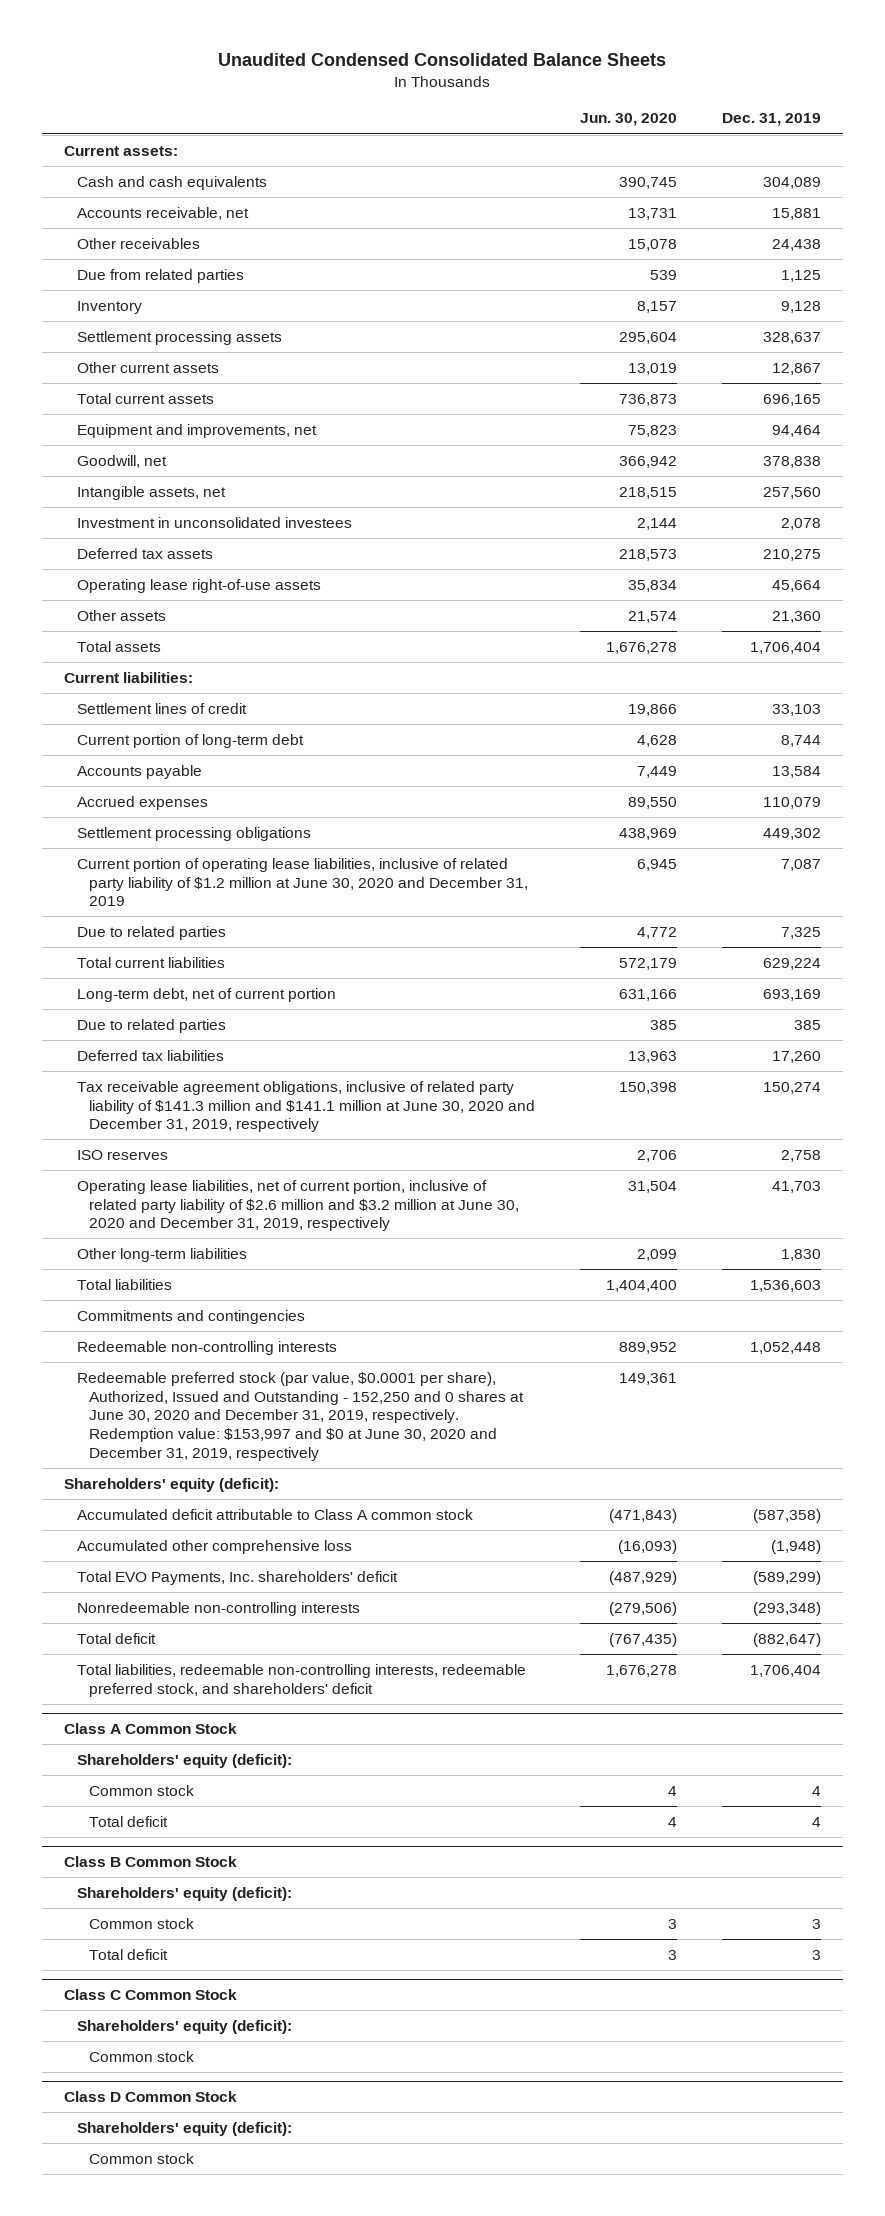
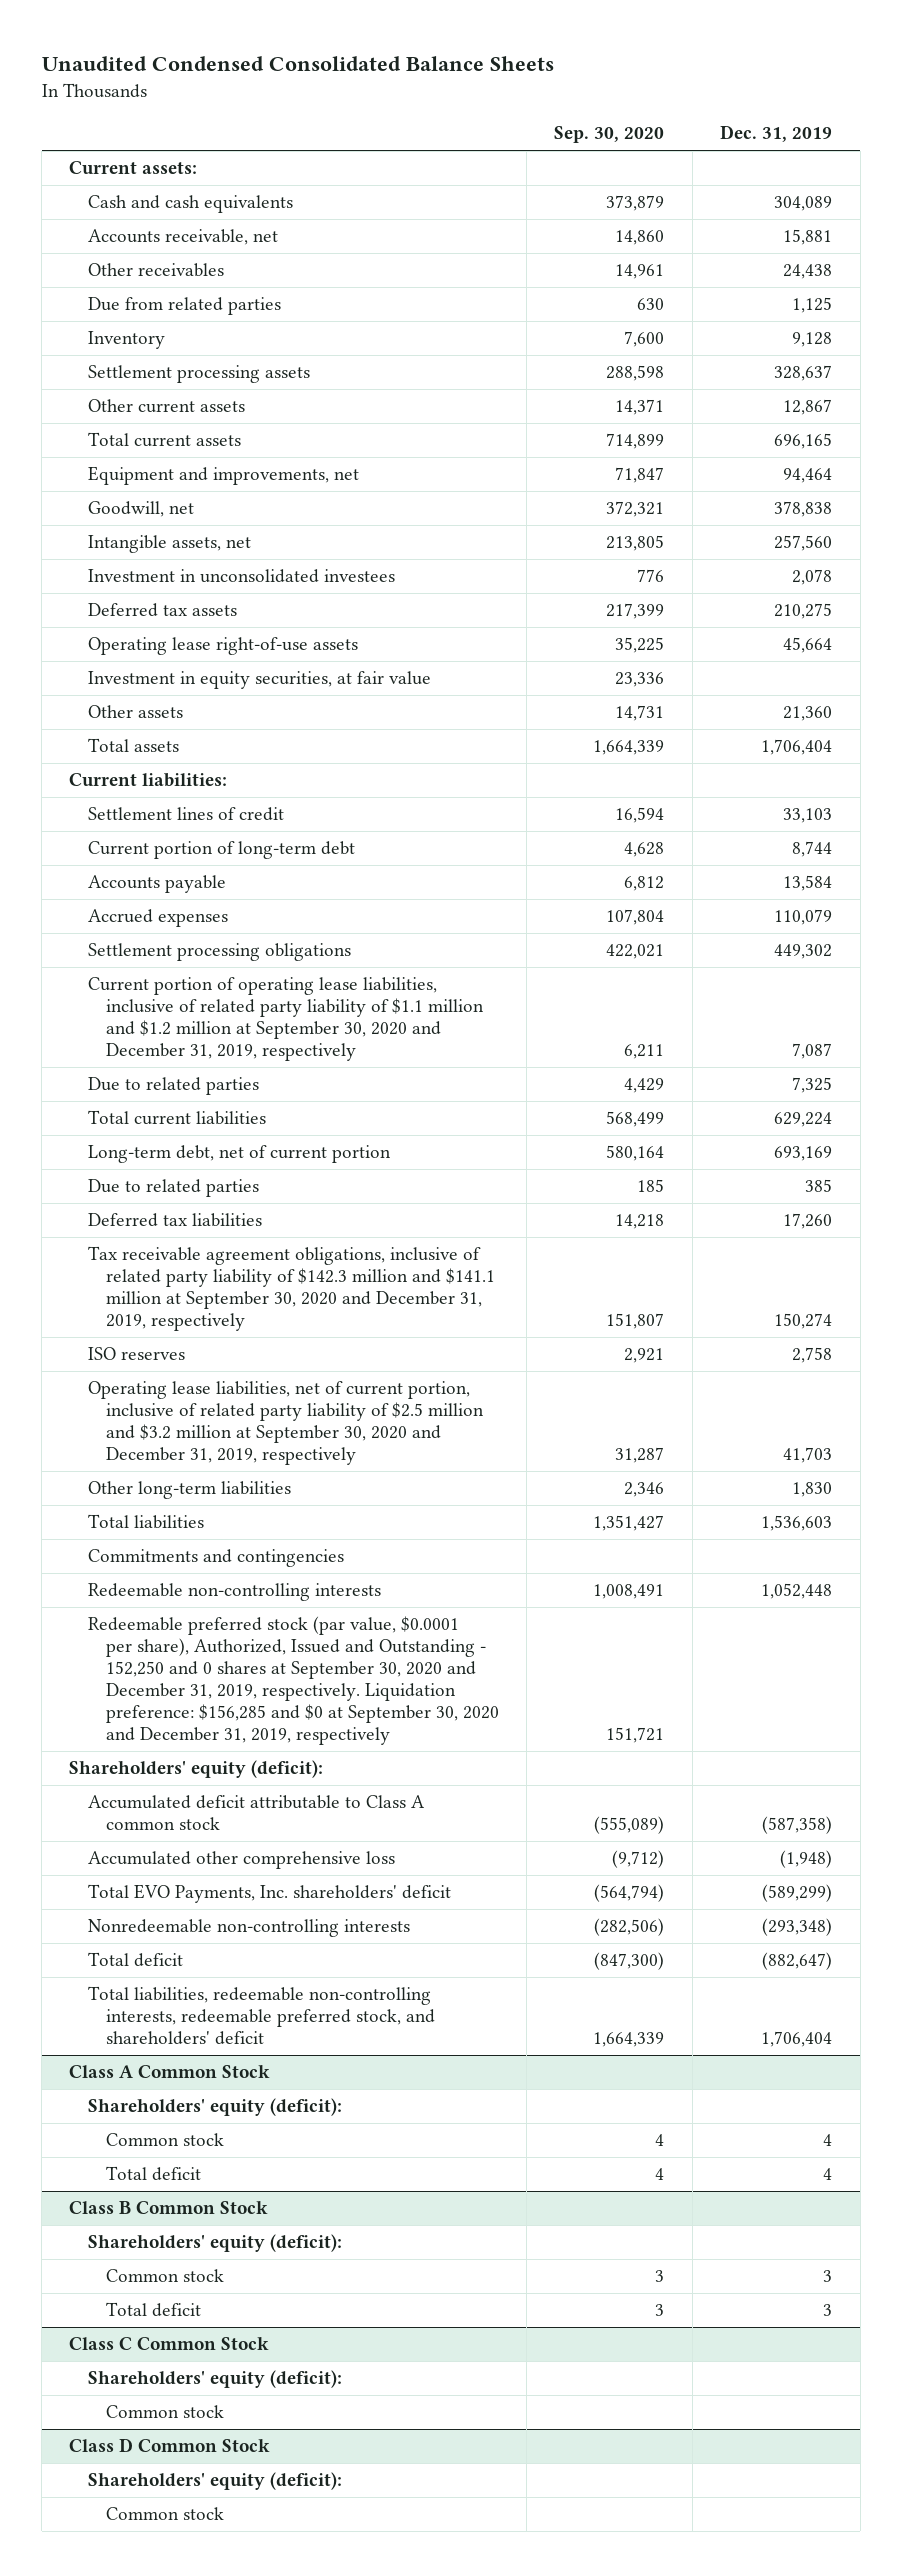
[579,113,677,127] Jun. 30, 2020 -> none
none -> [554,126,665,144] Sep. 30, 2020
none -> [87,671,431,690] Investment in equity securities, at fair value
[76,857,529,907] Current portion of operating lease liabilities, inclusive of related party liability of $1.2 million at June 30, 2020 and December 31, 2019 -> [87,977,484,1062] Current portion of operating lease liabilities, inclusive of related party liability of $1.1 million and $1.2 million at September 30, 2020 and December 31, 2019, respectively
[76,1080,536,1133] Tax receivable agreement obligations, inclusive of related party liability of $141.3 million and $141.1 million at June 30, 2020 and December 31, 2019, respectively -> [87,1246,495,1332] Tax receivable agreement obligations, inclusive of related party liability of $142.3 million and $141.1 million at September 30, 2020 and December 31, 2019, respectively
[76,1179,520,1232] Operating lease liabilities, net of current portion, inclusive of related party liability of $2.6 million and $3.2 million at June 30, 2020 and December 31, 2019, respectively -> [87,1381,484,1466] Operating lease liabilities, net of current portion, inclusive of related party liability of $2.5 million and $3.2 million at September 30, 2020 and December 31, 2019, respectively
[76,1371,525,1461] Redeemable preferred stock (par value, $0.0001 per share), Authorized, Issued and Outstanding - 152,250 and 0 shares at June 30, 2020 and December 31, 2019, respectively. Redemption value: $153,997 and $0 at June 30, 2020 and December 31, 2019, respectively -> [87,1616,499,1745] Redeemable preferred stock (par value, $0.0001 per share), Authorized, Issued and Outstanding - 152,250 and 0 shares at September 30, 2020 and December 31, 2019, respectively. Liquidation preference: $156,285 and $0 at September 30, 2020 and December 31, 2019, respectively

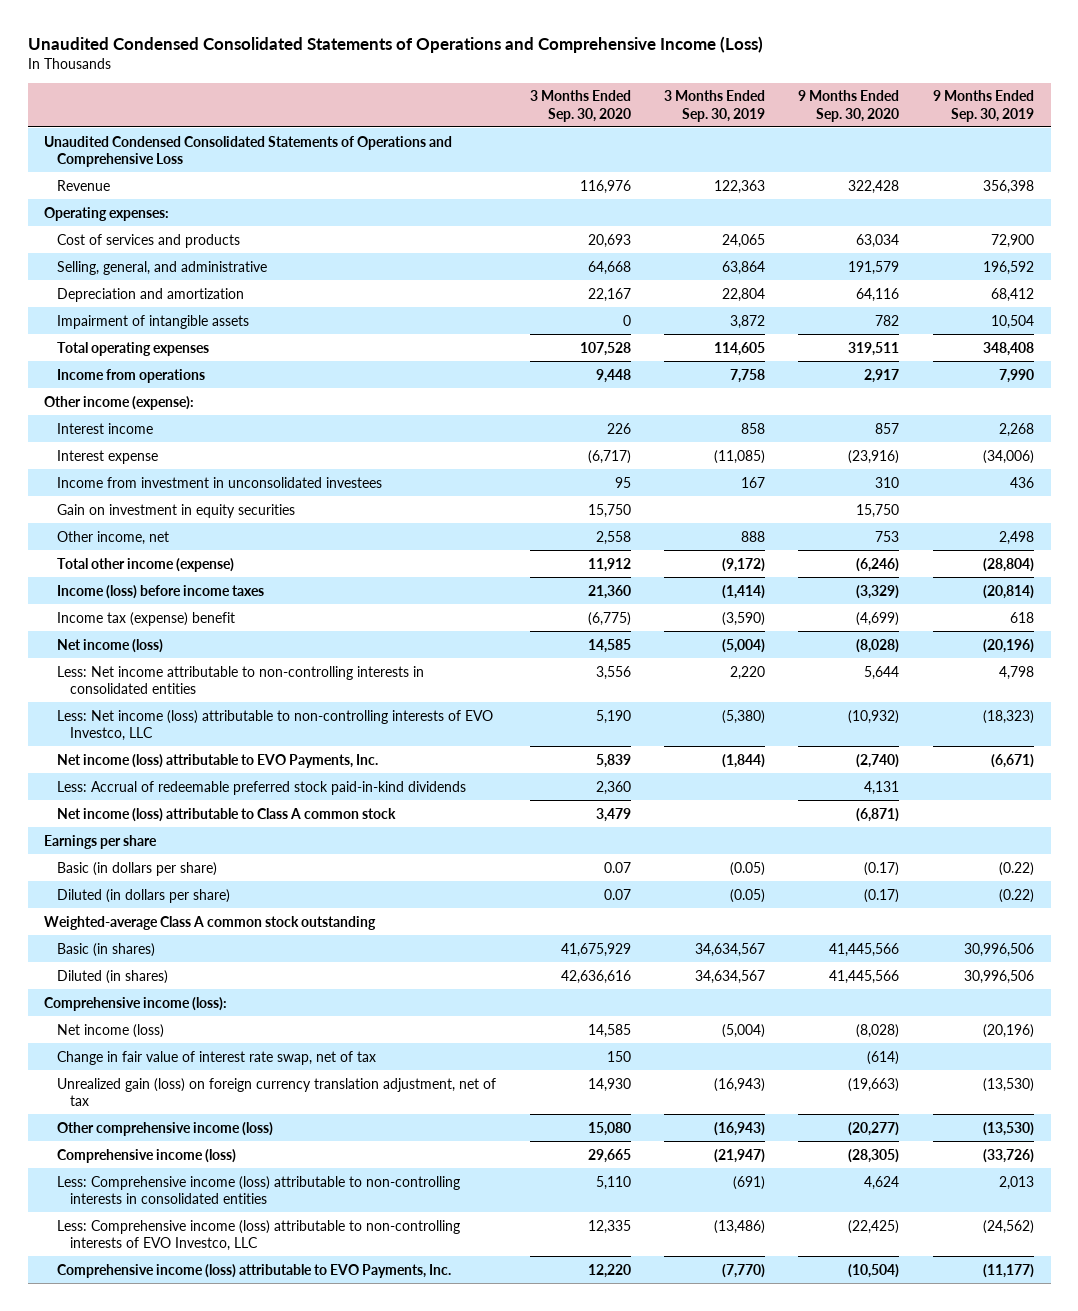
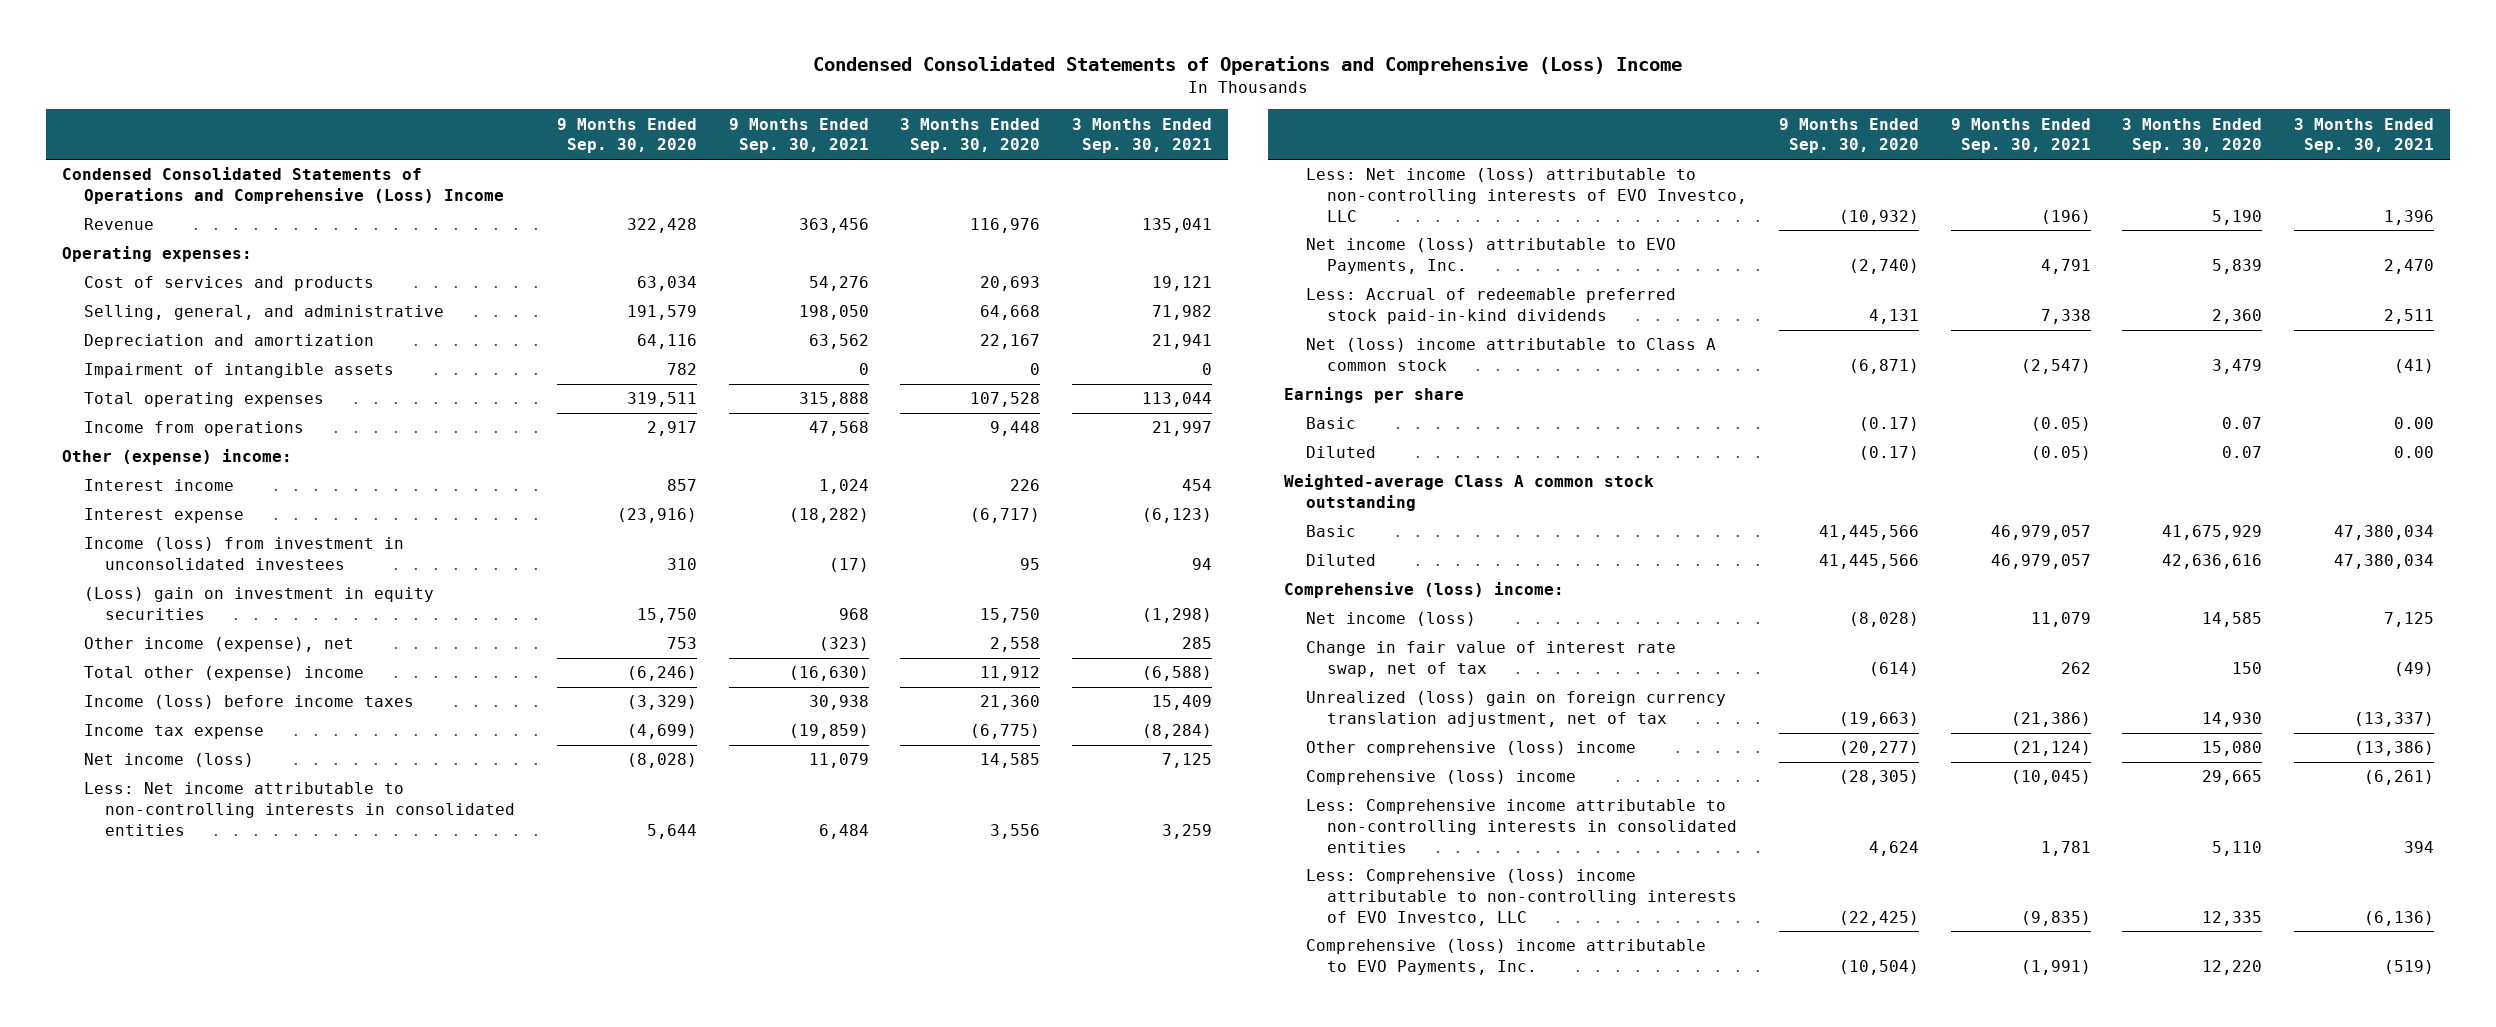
[27,35,763,53] Unaudited Condensed Consolidated Statements of Operations and Comprehensive Income (Loss) -> [813,56,1683,76] Condensed Consolidated Statements of Operations and Comprehensive (Loss) Income
[664,90,766,122] 3 Months Ended Sep. 30, 2019 -> none
[932,90,1034,122] 9 Months Ended Sep. 30, 2019 -> none
none -> [728,117,869,154] 9 Months Ended Sep. 30, 2021
none -> [1071,117,1212,154] 3 Months Ended Sep. 30, 2021
[44,135,453,167] Unaudited Condensed Consolidated Statements of Operations and Comprehensive Loss -> [62,167,504,205] Condensed Consolidated Statements of Operations and Comprehensive (Loss) Income
[44,395,195,410] Other income (expense): -> [62,449,293,466] Other (expense) income:
[57,476,383,488] Income from investment in unconsolidated investees -> [83,537,404,571] Income (loss) from investment in unconsolidated investees
[57,503,296,518] Gain on investment in equity securities -> [83,587,434,621] (Loss) gain on investment in equity securities
[57,530,170,545] Other income, net -> [83,637,354,653] Other income (expense), net
[57,557,235,572] Total other income (expense) -> [83,666,364,682] Total other (expense) income
[57,611,236,626] Income tax (expense) benefit -> [83,724,264,740] Income tax expense
[57,807,397,822] Net income (loss) attributable to Class A common stock -> [1305,338,1716,372] Net (loss) income attributable to Class A common stock
[57,861,218,876] Basic (in dollars per share) -> [1305,417,1356,430] Basic
[57,888,231,903] Diluted (in dollars per share) -> [1305,446,1376,459] Diluted
[57,942,156,957] Basic (in shares) -> [1305,525,1356,538] Basic
[57,969,169,984] Diluted (in shares) -> [1305,554,1376,567] Diluted
[44,996,228,1011] Comprehensive income (loss): -> [1284,582,1565,599] Comprehensive (loss) income:
[57,1077,497,1106] Unrealized gain (loss) on foreign currency translation adjustment, net of tax -> [1305,691,1726,728] Unrealized (loss) gain on foreign currency translation adjustment, net of tax
[57,1121,274,1136] Other comprehensive income (loss) -> [1305,741,1636,757] Other comprehensive (loss) income
[57,1148,237,1163] Comprehensive income (loss) -> [1305,770,1576,786] Comprehensive (loss) income
[57,1175,461,1204] Less: Comprehensive income (loss) attributable to non-controlling interests in consolidated entities -> [1305,799,1738,853] Less: Comprehensive income attributable to non-controlling interests in consolidated entities
[57,1219,461,1251] Less: Comprehensive income (loss) attributable to non-controlling interests of EVO Investco, LLC -> [1305,869,1738,926] Less: Comprehensive (loss) income attributable to non-controlling interests of EVO Investco, LLC
[57,1263,452,1278] Comprehensive income (loss) attributable to EVO Payments, Inc. -> [1305,939,1706,976] Comprehensive (loss) income attributable to EVO Payments, Inc.

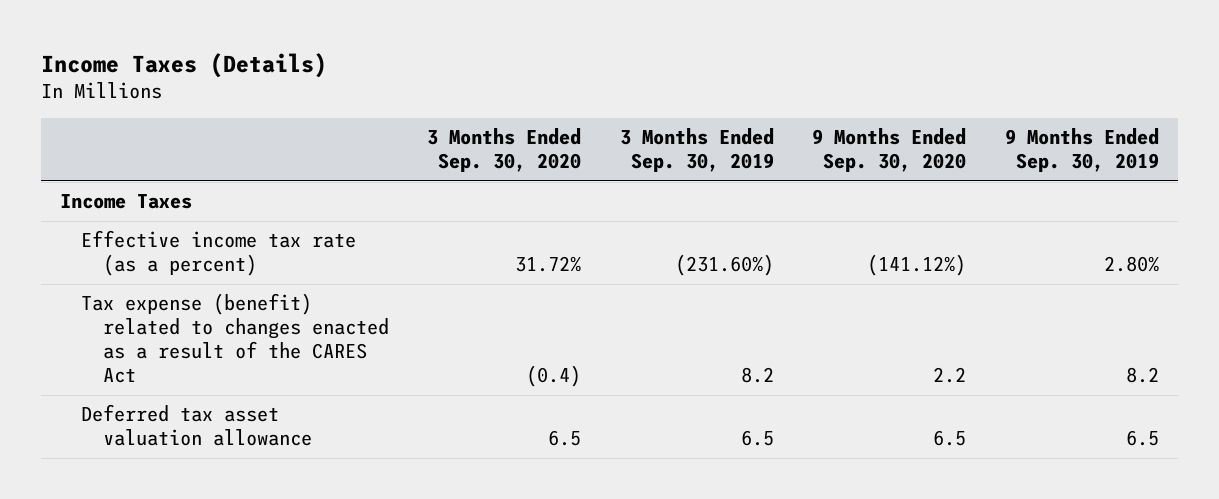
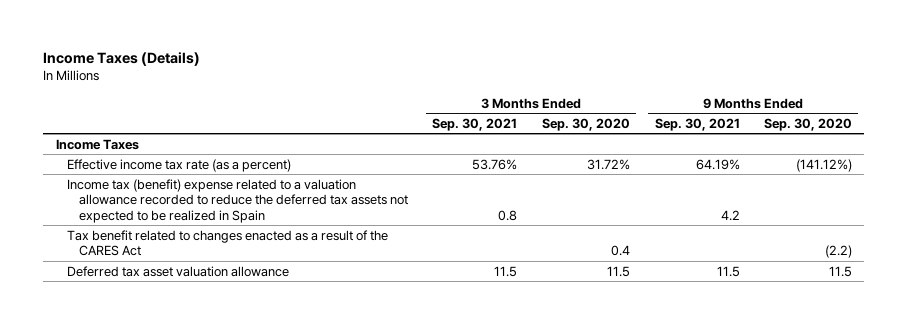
[619,128,774,173] 3 Months Ended Sep. 30, 2019 -> none
[1004,128,1159,173] 9 Months Ended Sep. 30, 2019 -> none
none -> [432,117,518,131] Sep. 30, 2021
none -> [654,117,740,131] Sep. 30, 2021
none -> [67,178,408,223] Income tax (benefit) expense related to a valuation allowance recorded to reduce the deferred tax assets not expected to be realized in Spain
[81,293,389,384] Tax expense (benefit) related to changes enacted as a result of the CARES Act -> [67,229,389,257] Tax benefit related to changes enacted as a result of the CARES Act
[526,365,582,388] (0.4) -> [610,245,630,257] 0.4
[933,367,967,384] 2.2 -> [825,245,853,259] (2.2)
[548,430,582,447] 6.5 -> [606,265,630,277] 11.5
[933,430,967,447] 6.5 -> [829,265,853,277] 11.5

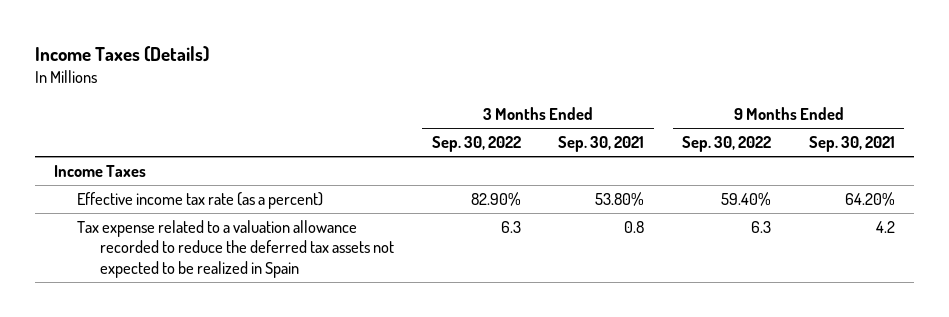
[541,117,630,131] Sep. 30, 2020 -> none
[764,117,853,131] Sep. 30, 2020 -> none
none -> [431,136,521,153] Sep. 30, 2022
none -> [682,136,772,153] Sep. 30, 2022
[67,229,389,257] Tax benefit related to changes enacted as a result of the CARES Act -> none
[67,265,290,277] Deferred tax asset valuation allowance -> none
[472,158,518,170] 53.76% -> [595,192,645,207] 53.80%
[695,158,740,170] 64.19% -> [844,192,895,207] 64.20%
[67,178,408,223] Income tax (benefit) expense related to a valuation allowance recorded to reduce the deferred tax assets not expected to be realized in Spain -> [76,220,395,278] Tax expense related to a valuation allowance recorded to reduce the deferred tax assets not expected to be realized in Spain

